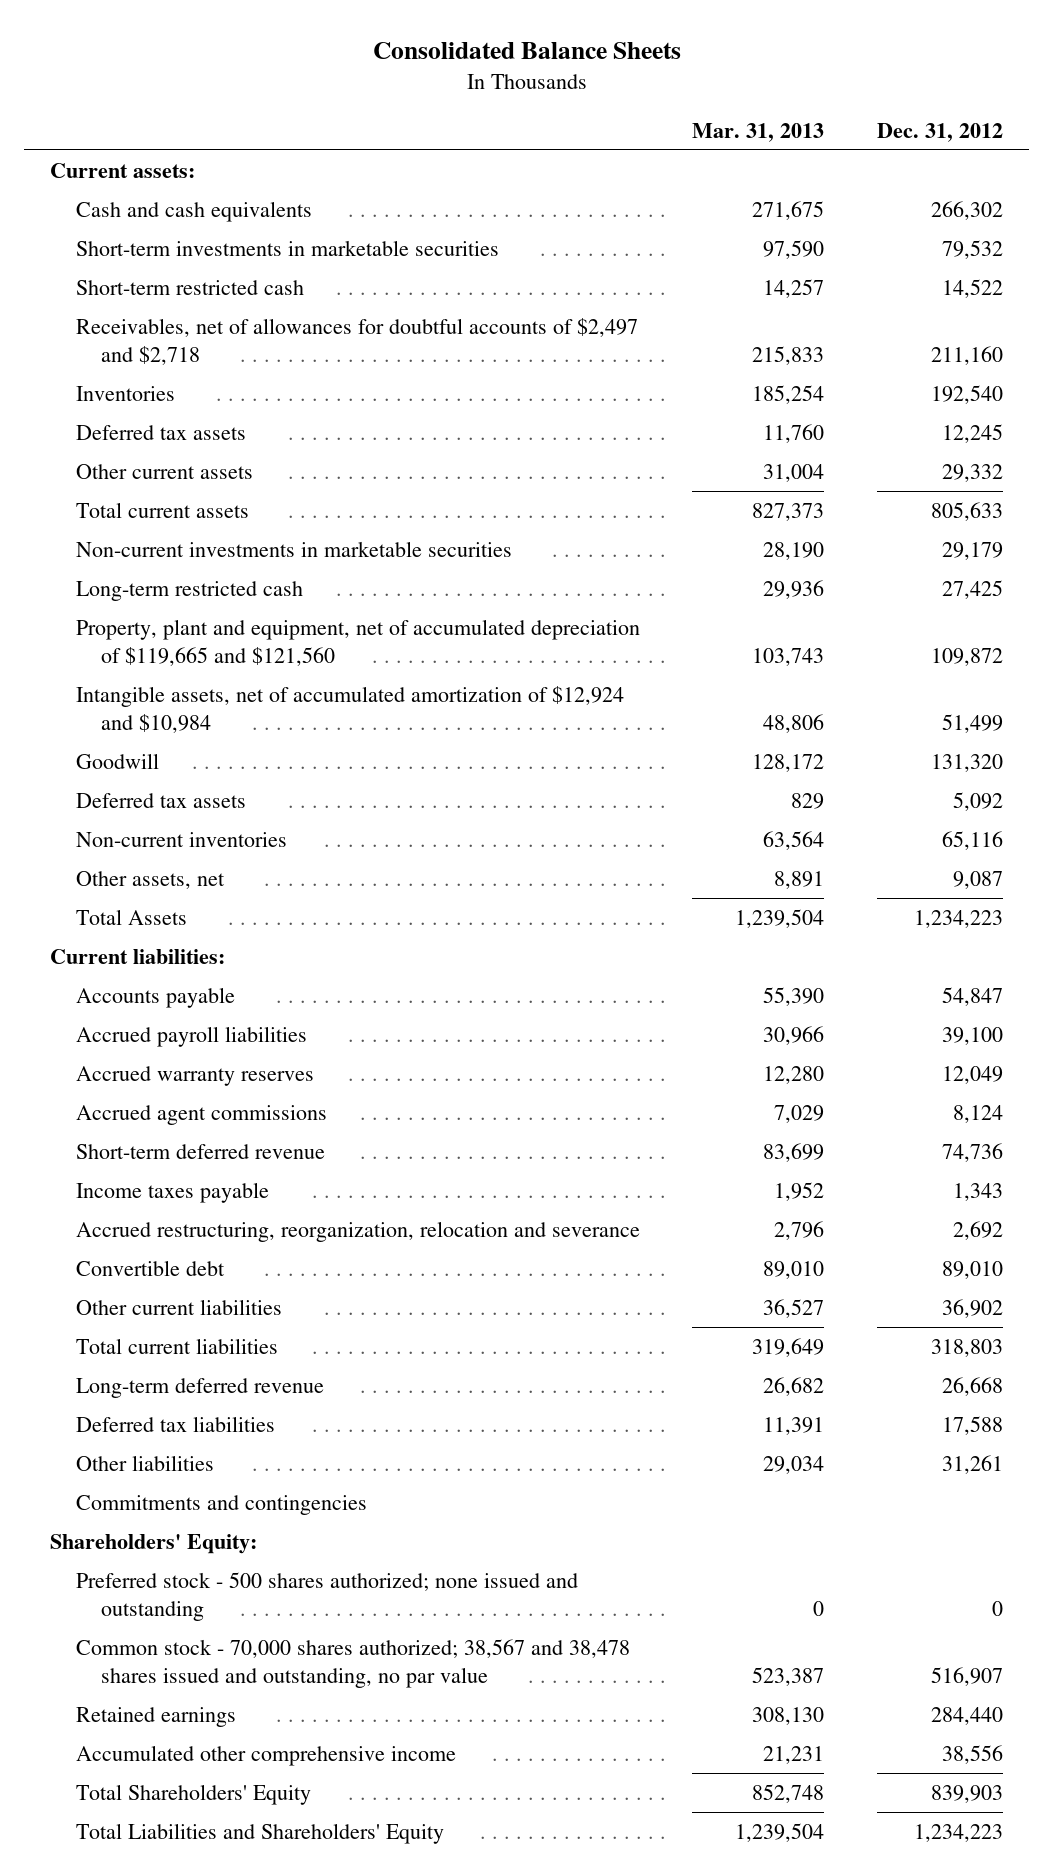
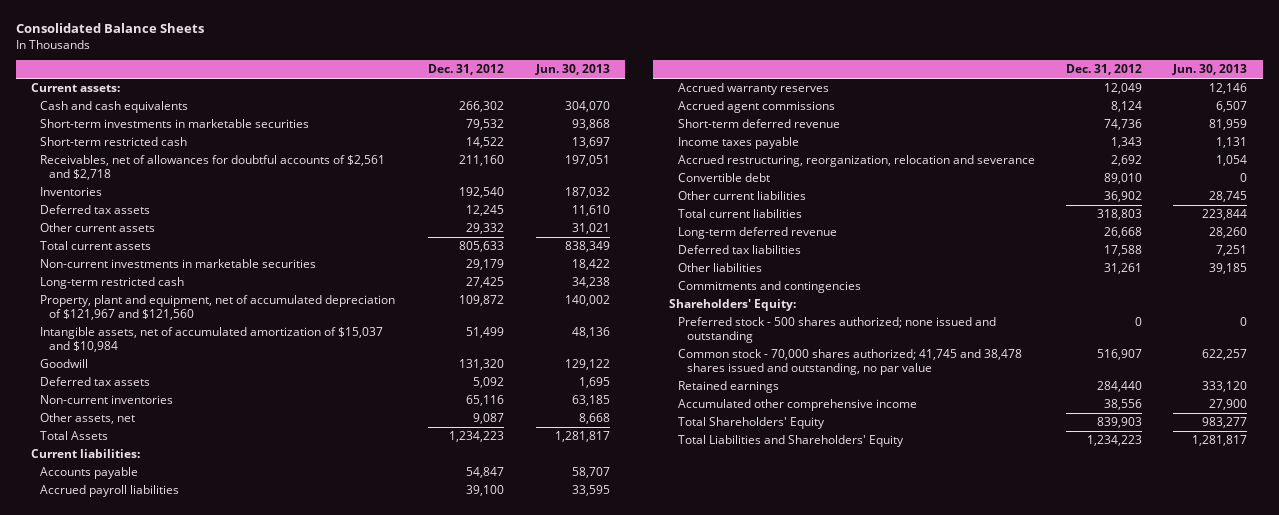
[692,122,825,142] Mar. 31, 2013 -> none
none -> [534,64,610,76] Jun. 30, 2013
[75,317,638,366] Receivables, net of allowances for doubtful accounts of $2,497 and $2,718 -> [40,155,386,181] Receivables, net of allowances for doubtful accounts of $2,561 and $2,718
[75,618,640,667] Property, plant and equipment, net of accumulated depreciation of $119,665 and $121,560 -> [40,295,396,321] Property, plant and equipment, net of accumulated depreciation of $121,967 and $121,560
[75,685,624,734] Intangible assets, net of accumulated amortization of $12,924 and $10,984 -> [40,327,384,353] Intangible assets, net of accumulated amortization of $15,037 and $10,984
[75,1638,630,1689] Common stock - 70,000 shares authorized; 38,567 and 38,478 shares issued and outstanding, no par value -> [677,349,1022,376] Common stock - 70,000 shares authorized; 41,745 and 38,478 shares issued and outstanding, no par value

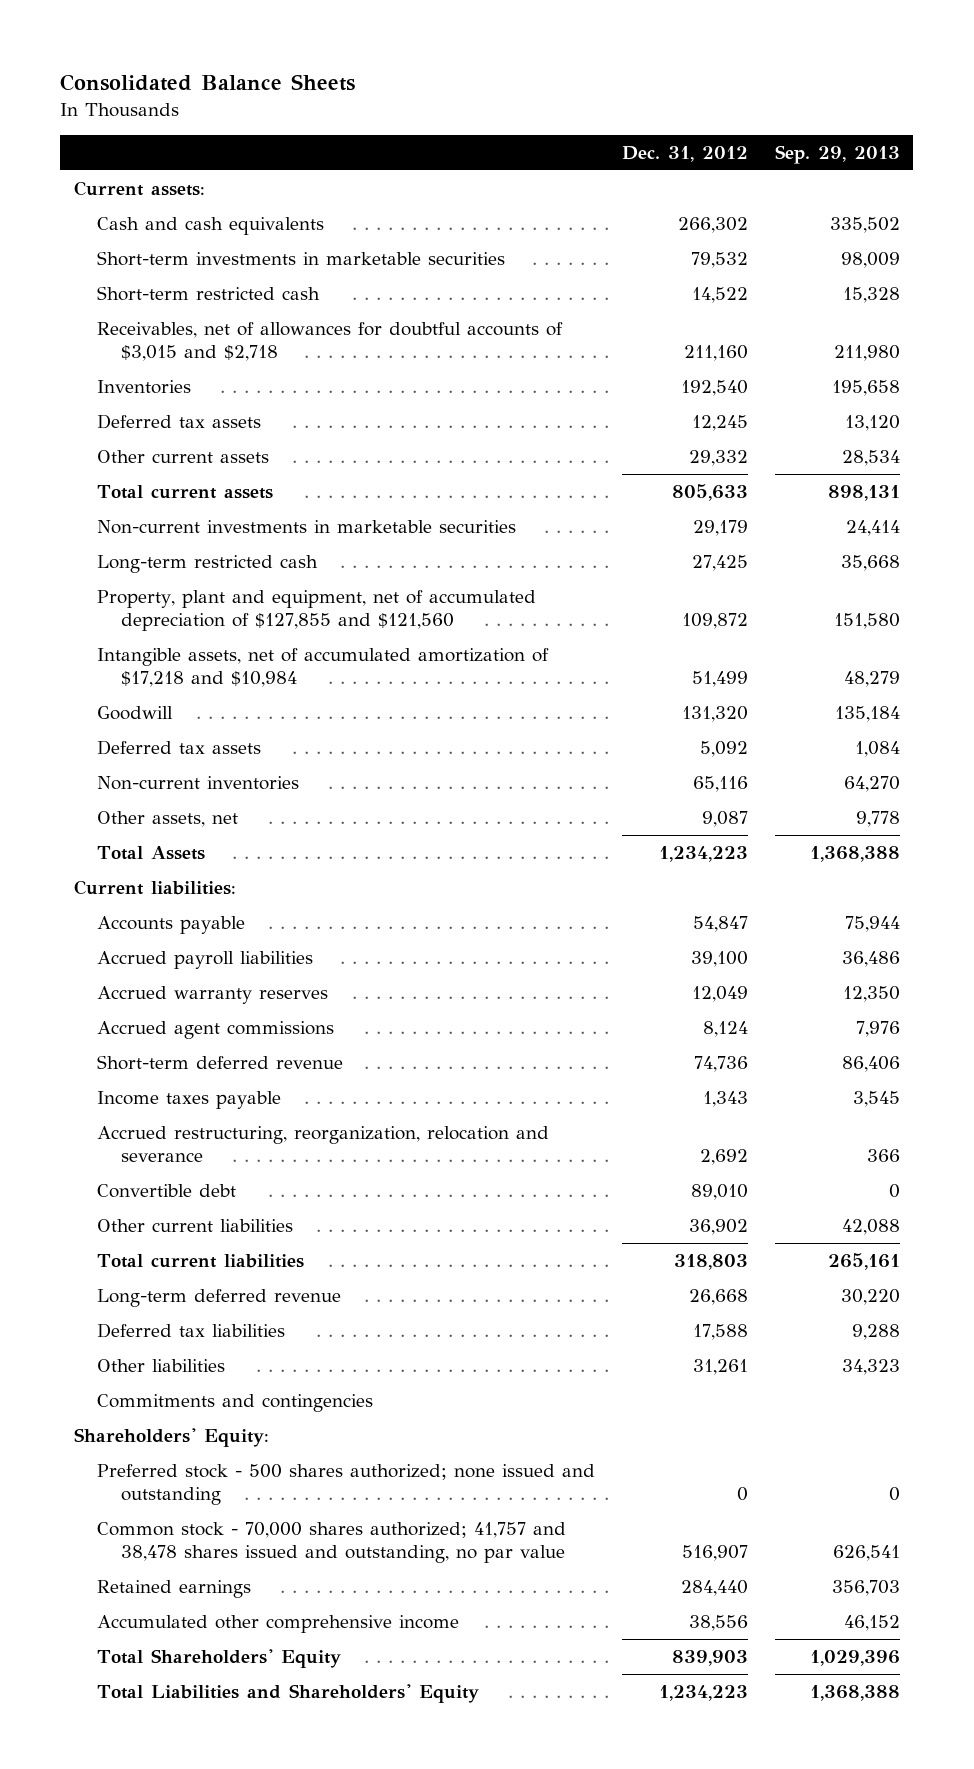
[534,64,610,76] Jun. 30, 2013 -> none
none -> [775,145,901,165] Sep. 29, 2013
[40,155,386,181] Receivables, net of allowances for doubtful accounts of $2,561 and $2,718 -> [97,321,564,362] Receivables, net of allowances for doubtful accounts of $3,015 and $2,718
[40,295,396,321] Property, plant and equipment, net of accumulated depreciation of $121,967 and $121,560 -> [97,589,537,632] Property, plant and equipment, net of accumulated depreciation of $127,855 and $121,560
[40,327,384,353] Intangible assets, net of accumulated amortization of $15,037 and $10,984 -> [97,647,550,688] Intangible assets, net of accumulated amortization of $17,218 and $10,984
[677,349,1022,376] Common stock - 70,000 shares authorized; 41,745 and 38,478 shares issued and outstanding, no par value -> [97,1521,567,1564] Common stock - 70,000 shares authorized; 41,757 and 38,478 shares issued and outstanding, no par value

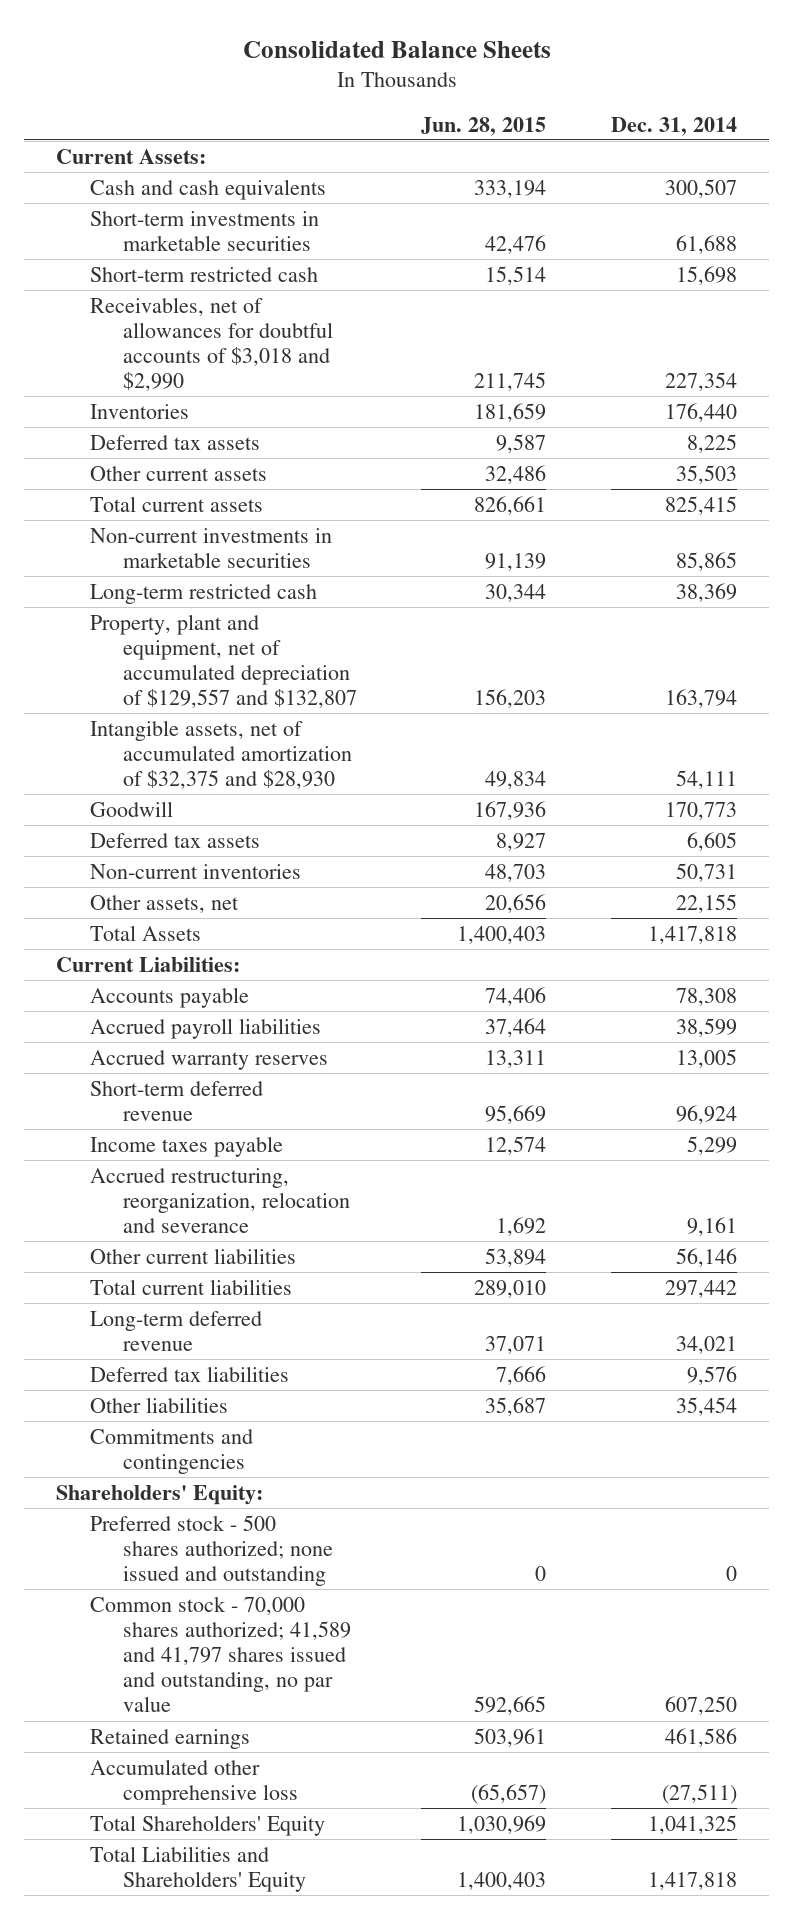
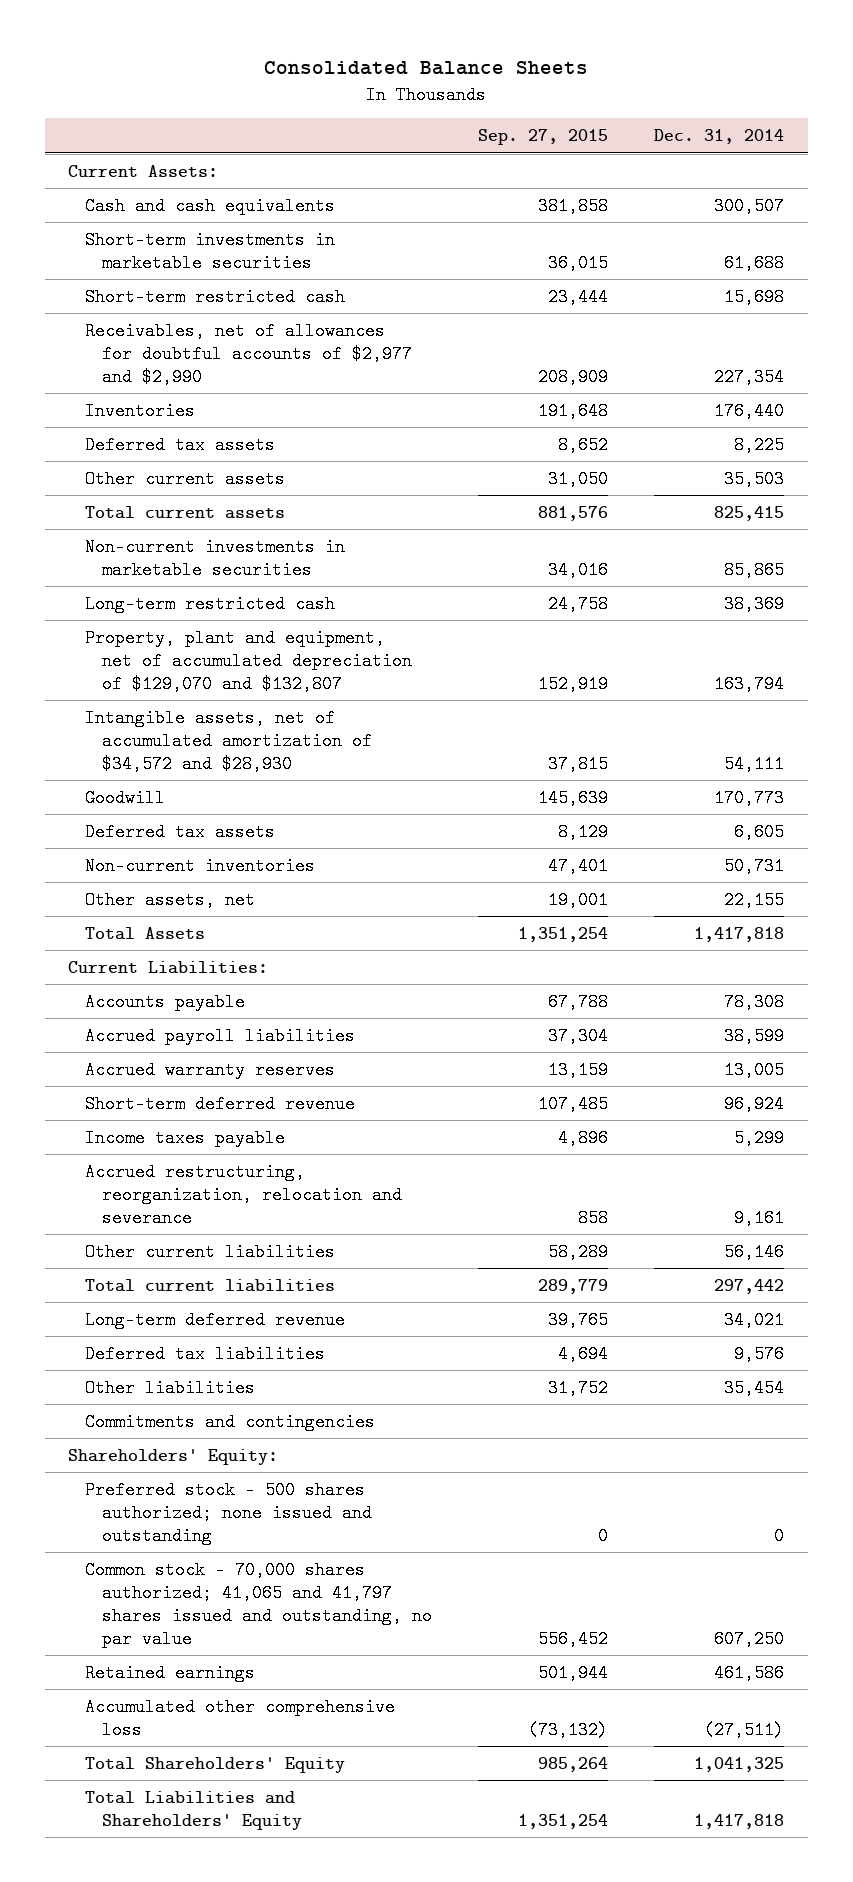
[421,116,547,136] Jun. 28, 2015 -> none
none -> [478,129,609,146] Sep. 27, 2015
[89,296,334,392] Receivables, net of allowances for doubtful accounts of $3,018 and $2,990 -> [85,321,412,386] Receivables, net of allowances for doubtful accounts of $2,977 and $2,990
[89,613,358,709] Property, plant and equipment, net of accumulated depreciation of $129,557 and $132,807 -> [85,628,412,693] Property, plant and equipment, net of accumulated depreciation of $129,070 and $132,807
[89,719,353,789] Intangible assets, net of accumulated amortization of $32,375 and $28,930 -> [85,708,372,773] Intangible assets, net of accumulated amortization of $34,572 and $28,930
[89,1595,352,1713] Common stock - 70,000 shares authorized; 41,589 and 41,797 shares issued and outstanding, no par value -> [85,1560,432,1648] Common stock - 70,000 shares authorized; 41,065 and 41,797 shares issued and outstanding, no par value

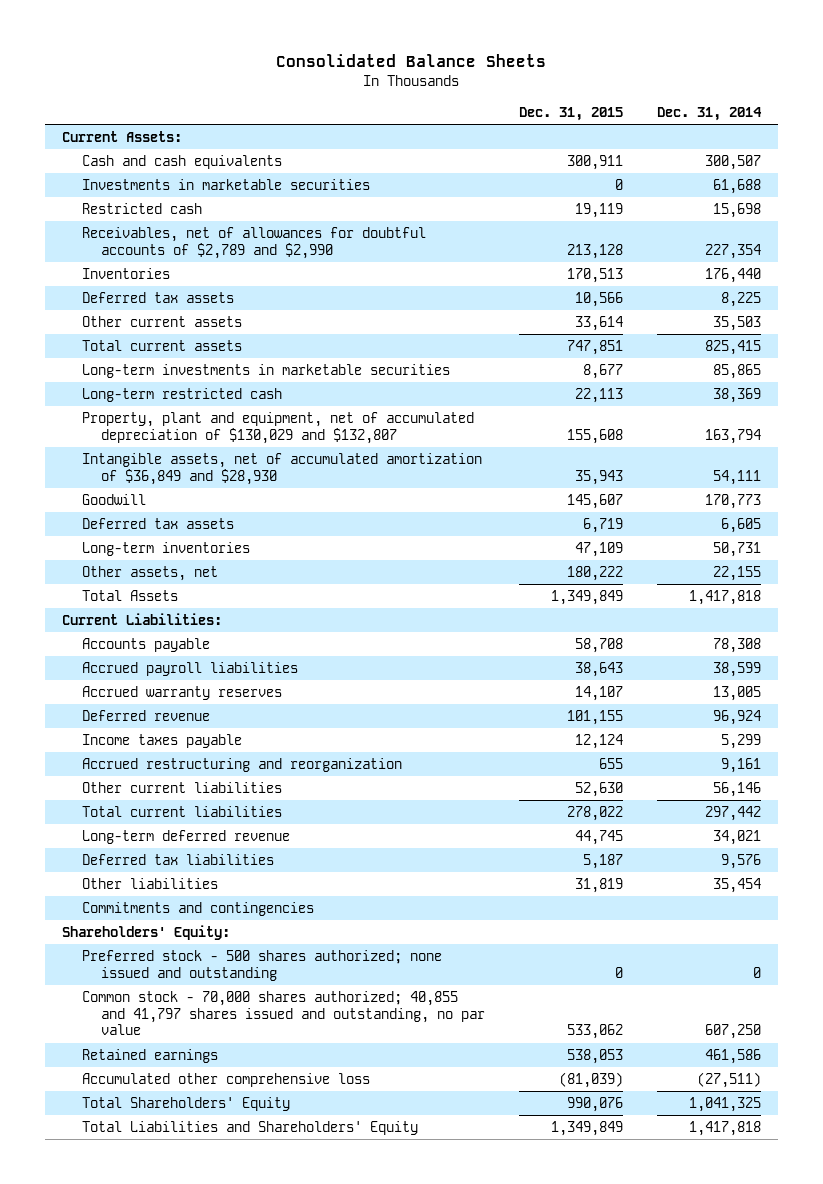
[478,129,609,146] Sep. 27, 2015 -> none
none -> [519,106,624,121] Dec. 31, 2015
[85,230,336,272] Short-term investments in marketable securities -> [81,179,370,191] Investments in marketable securities
[85,287,346,306] Short-term restricted cash -> [81,203,202,215] Restricted cash
[85,321,412,386] Receivables, net of allowances for doubtful accounts of $2,977 and $2,990 -> [81,227,426,259] Receivables, net of allowances for doubtful accounts of $2,789 and $2,990
[85,537,346,579] Non-current investments in marketable securities -> [81,364,450,379] Long-term investments in marketable securities
[85,628,412,693] Property, plant and equipment, net of accumulated depreciation of $129,070 and $132,807 -> [81,412,474,444] Property, plant and equipment, net of accumulated depreciation of $130,029 and $132,807
[85,708,372,773] Intangible assets, net of accumulated amortization of $34,572 and $28,930 -> [81,453,482,485] Intangible assets, net of accumulated amortization of $36,849 and $28,930
[85,856,316,875] Non-current inventories -> [81,542,250,557] Long-term inventories
[85,1094,356,1113] Short-term deferred revenue -> [81,710,210,722] Deferred revenue
[85,1162,402,1227] Accrued restructuring, reorganization, relocation and severance -> [81,758,402,773] Accrued restructuring and reorganization
[85,1560,432,1648] Common stock - 70,000 shares authorized; 41,065 and 41,797 shares issued and outstanding, no par value -> [81,991,486,1036] Common stock - 70,000 shares authorized; 40,855 and 41,797 shares issued and outstanding, no par value

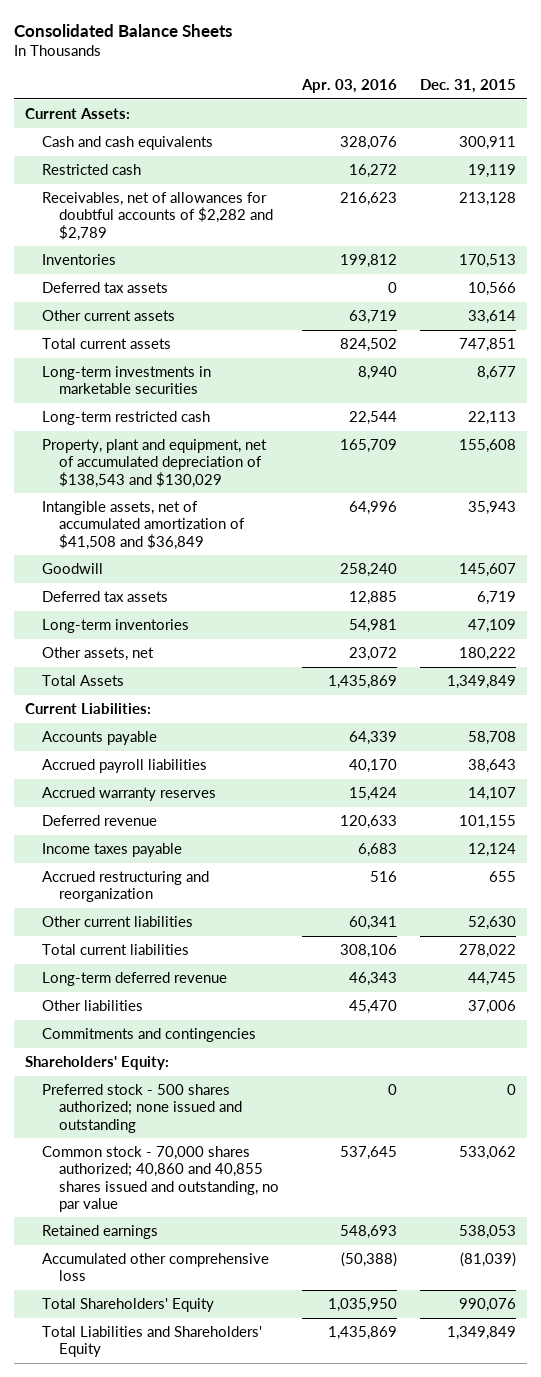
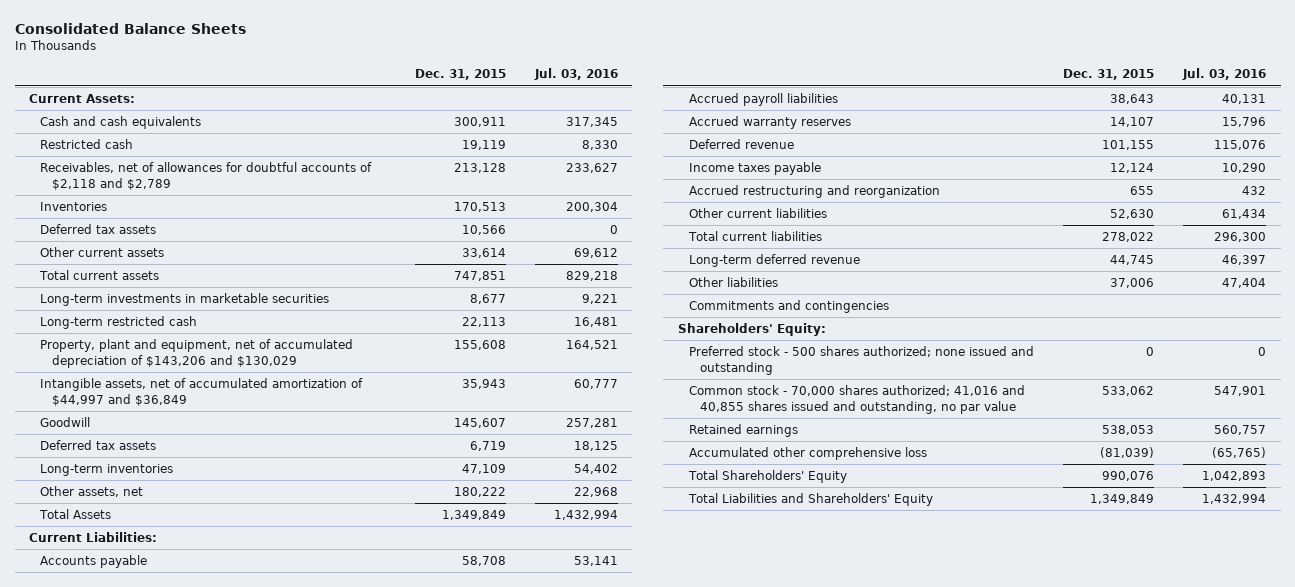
[300,79,397,94] Apr. 03, 2016 -> none
none -> [533,68,618,81] Jul. 03, 2016
[42,192,274,241] Receivables, net of allowances for doubtful accounts of $2,282 and $2,789 -> [40,162,373,190] Receivables, net of allowances for doubtful accounts of $2,118 and $2,789
[42,439,268,488] Property, plant and equipment, net of accumulated depreciation of $138,543 and $130,029 -> [40,339,354,368] Property, plant and equipment, net of accumulated depreciation of $143,206 and $130,029
[42,501,246,550] Intangible assets, net of accumulated amortization of $41,508 and $36,849 -> [40,378,364,406] Intangible assets, net of accumulated amortization of $44,997 and $36,849
[42,1146,280,1212] Common stock - 70,000 shares authorized; 40,860 and 40,855 shares issued and outstanding, no par value -> [688,385,1025,414] Common stock - 70,000 shares authorized; 41,016 and 40,855 shares issued and outstanding, no par value

